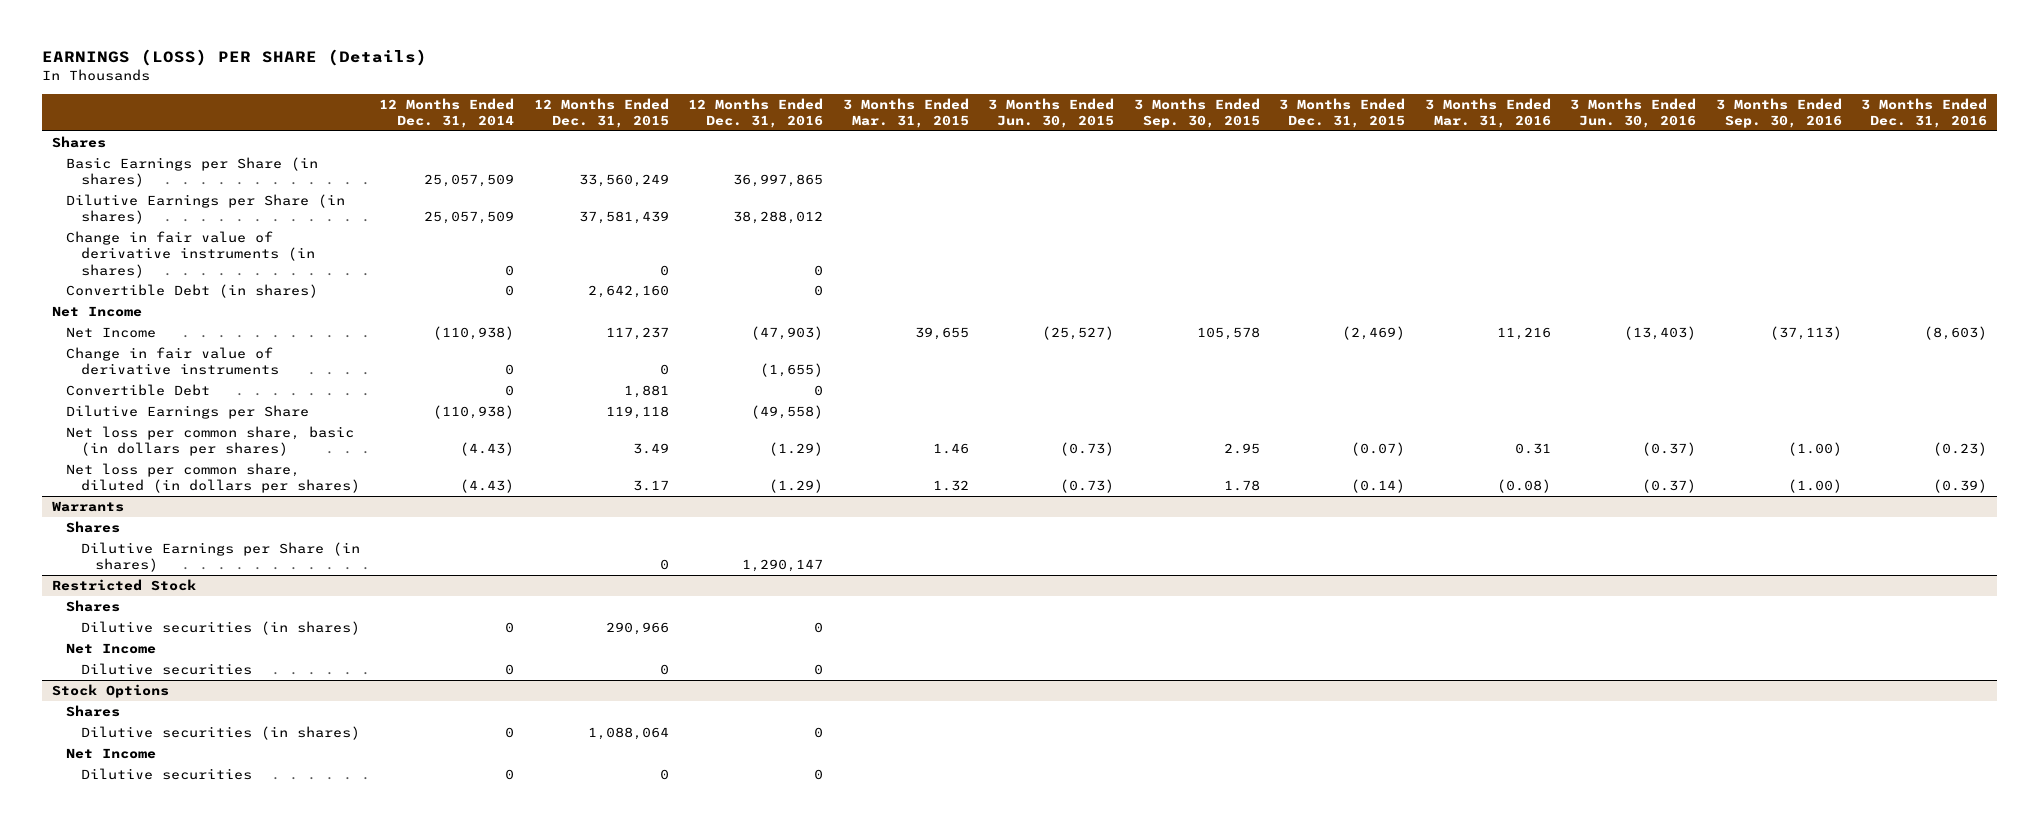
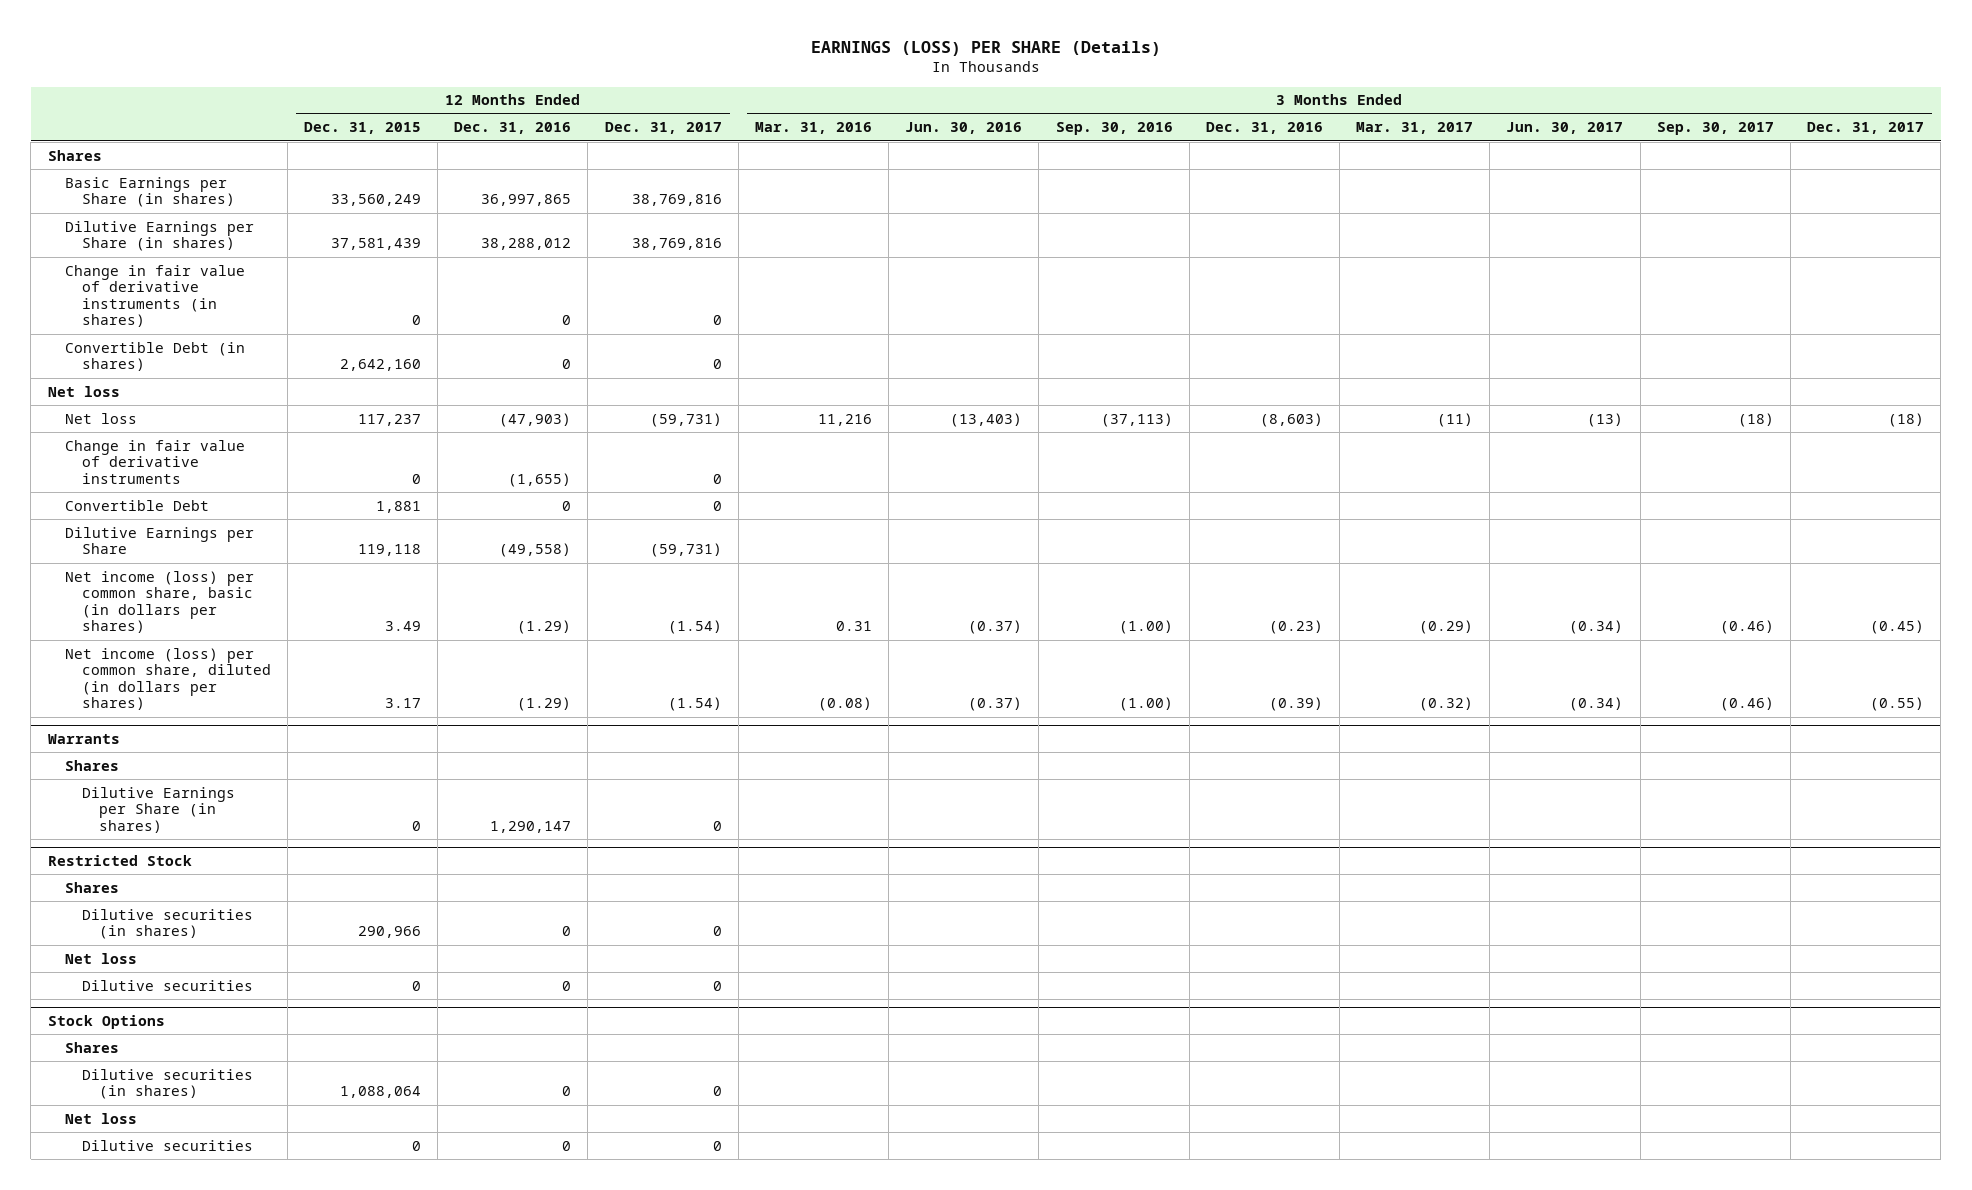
[379,97,515,128] 12 Months Ended Dec. 31, 2014 -> none
[842,97,969,128] 3 Months Ended Mar. 31, 2015 -> none
[988,97,1115,128] 3 Months Ended Jun. 30, 2015 -> none
[1133,97,1260,128] 3 Months Ended Sep. 30, 2015 -> none
[1279,97,1406,128] 3 Months Ended Dec. 31, 2015 -> none
none -> [604,122,722,135] Dec. 31, 2017
none -> [1356,122,1474,135] Mar. 31, 2017
none -> [1506,122,1624,135] Jun. 30, 2017
none -> [1656,122,1774,136] Sep. 30, 2017
none -> [1807,122,1925,135] Dec. 31, 2017
[51,306,142,318] Net Income -> [47,385,120,397] Net loss
[66,327,157,339] Net Income -> [64,412,137,424] Net loss
[66,426,355,457] Net loss per common share, basic (in dollars per shares) -> [64,570,254,634] Net income (loss) per common share, basic (in dollars per shares)
[66,463,360,494] Net loss per common share, diluted (in dollars per shares) -> [64,647,271,711] Net income (loss) per common share, diluted (in dollars per shares)
[66,643,157,655] Net Income -> [64,952,137,964] Net loss
[66,748,157,760] Net Income -> [64,1112,137,1124] Net loss

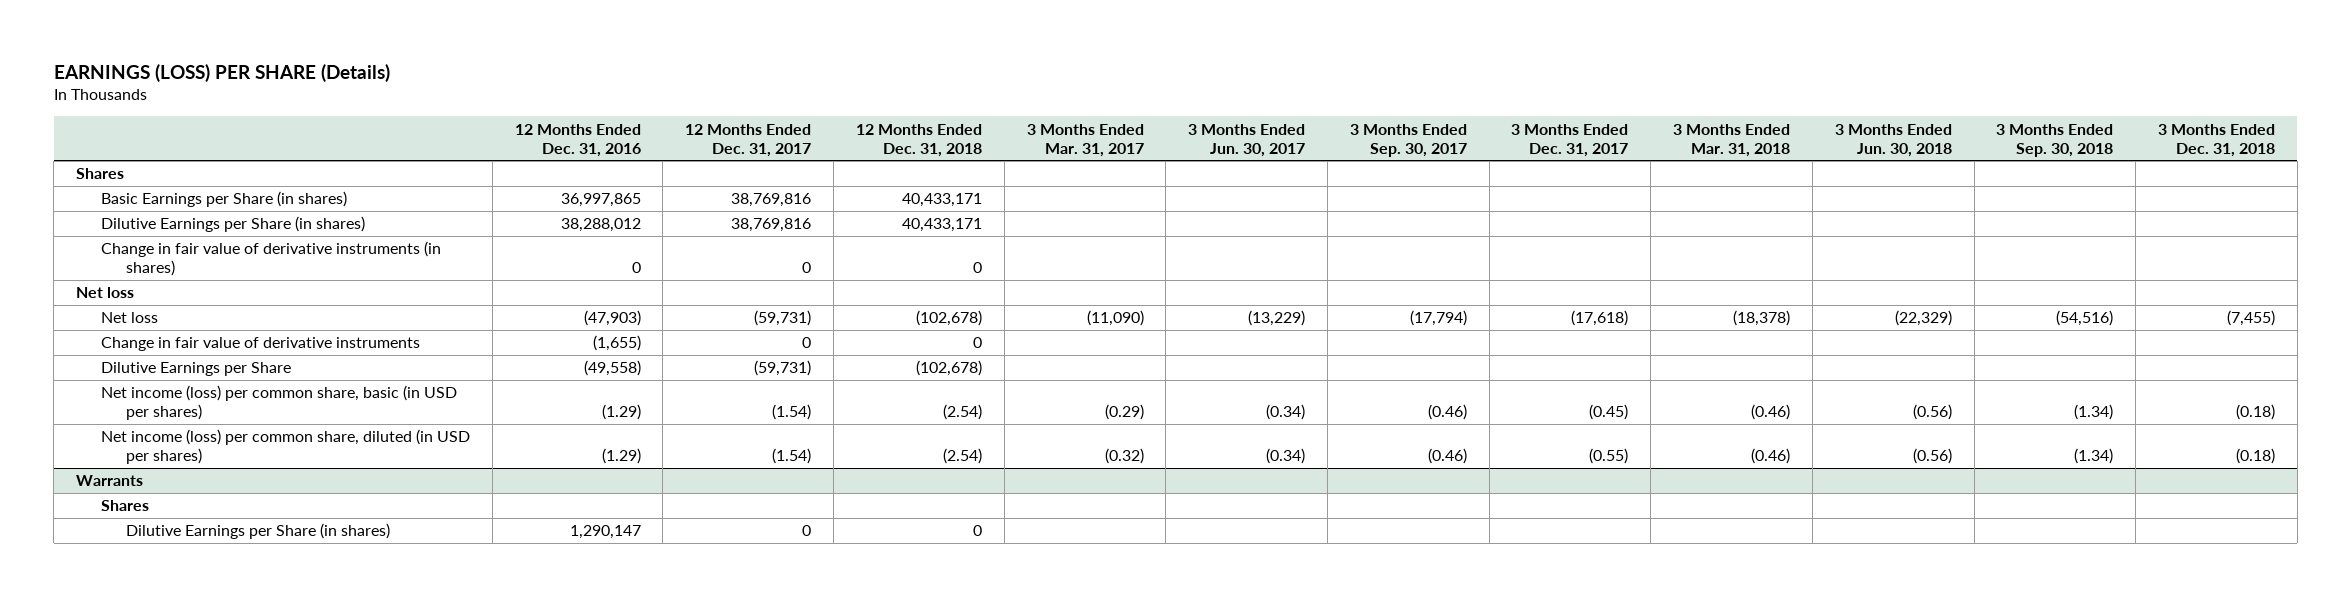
[303,122,421,135] Dec. 31, 2015 -> none
[754,122,872,135] Mar. 31, 2016 -> none
[905,122,1023,135] Jun. 30, 2016 -> none
[1055,122,1173,136] Sep. 30, 2016 -> none
[1205,122,1323,135] Dec. 31, 2016 -> none
none -> [855,123,982,157] 12 Months Ended Dec. 31, 2018
none -> [1673,123,1791,157] 3 Months Ended Mar. 31, 2018
none -> [1834,123,1952,157] 3 Months Ended Jun. 30, 2018
none -> [1996,123,2114,157] 3 Months Ended Sep. 30, 2018
none -> [2158,123,2276,157] 3 Months Ended Dec. 31, 2018
[64,341,245,372] Convertible Debt (in shares) -> none
[1437,412,1474,427] (11) -> [1086,310,1144,327] (11,090)
[1587,412,1624,427] (13) -> [1248,310,1306,327] (13,229)
[1737,412,1774,427] (18) -> [1409,310,1467,327] (17,794)
[1888,412,1925,427] (18) -> [1571,310,1629,327] (17,618)
[64,499,209,511] Convertible Debt -> none
[64,570,254,634] Net income (loss) per common share, basic (in dollars per shares) -> [100,385,457,421] Net income (loss) per common share, basic (in USD per shares)
[64,647,271,711] Net income (loss) per common share, diluted (in dollars per shares) -> [100,429,470,465] Net income (loss) per common share, diluted (in USD per shares)
[47,854,192,866] Restricted Stock -> none
[64,881,119,893] Shares -> none
[81,908,253,940] Dilutive securities (in shares) -> none
[64,952,137,964] Net loss -> none
[81,979,253,991] Dilutive securities -> none
[47,1014,165,1029] Stock Options -> none
[64,1041,119,1053] Shares -> none
[81,1068,253,1100] Dilutive securities (in shares) -> none
[64,1112,137,1124] Net loss -> none
[81,1139,253,1151] Dilutive securities -> none

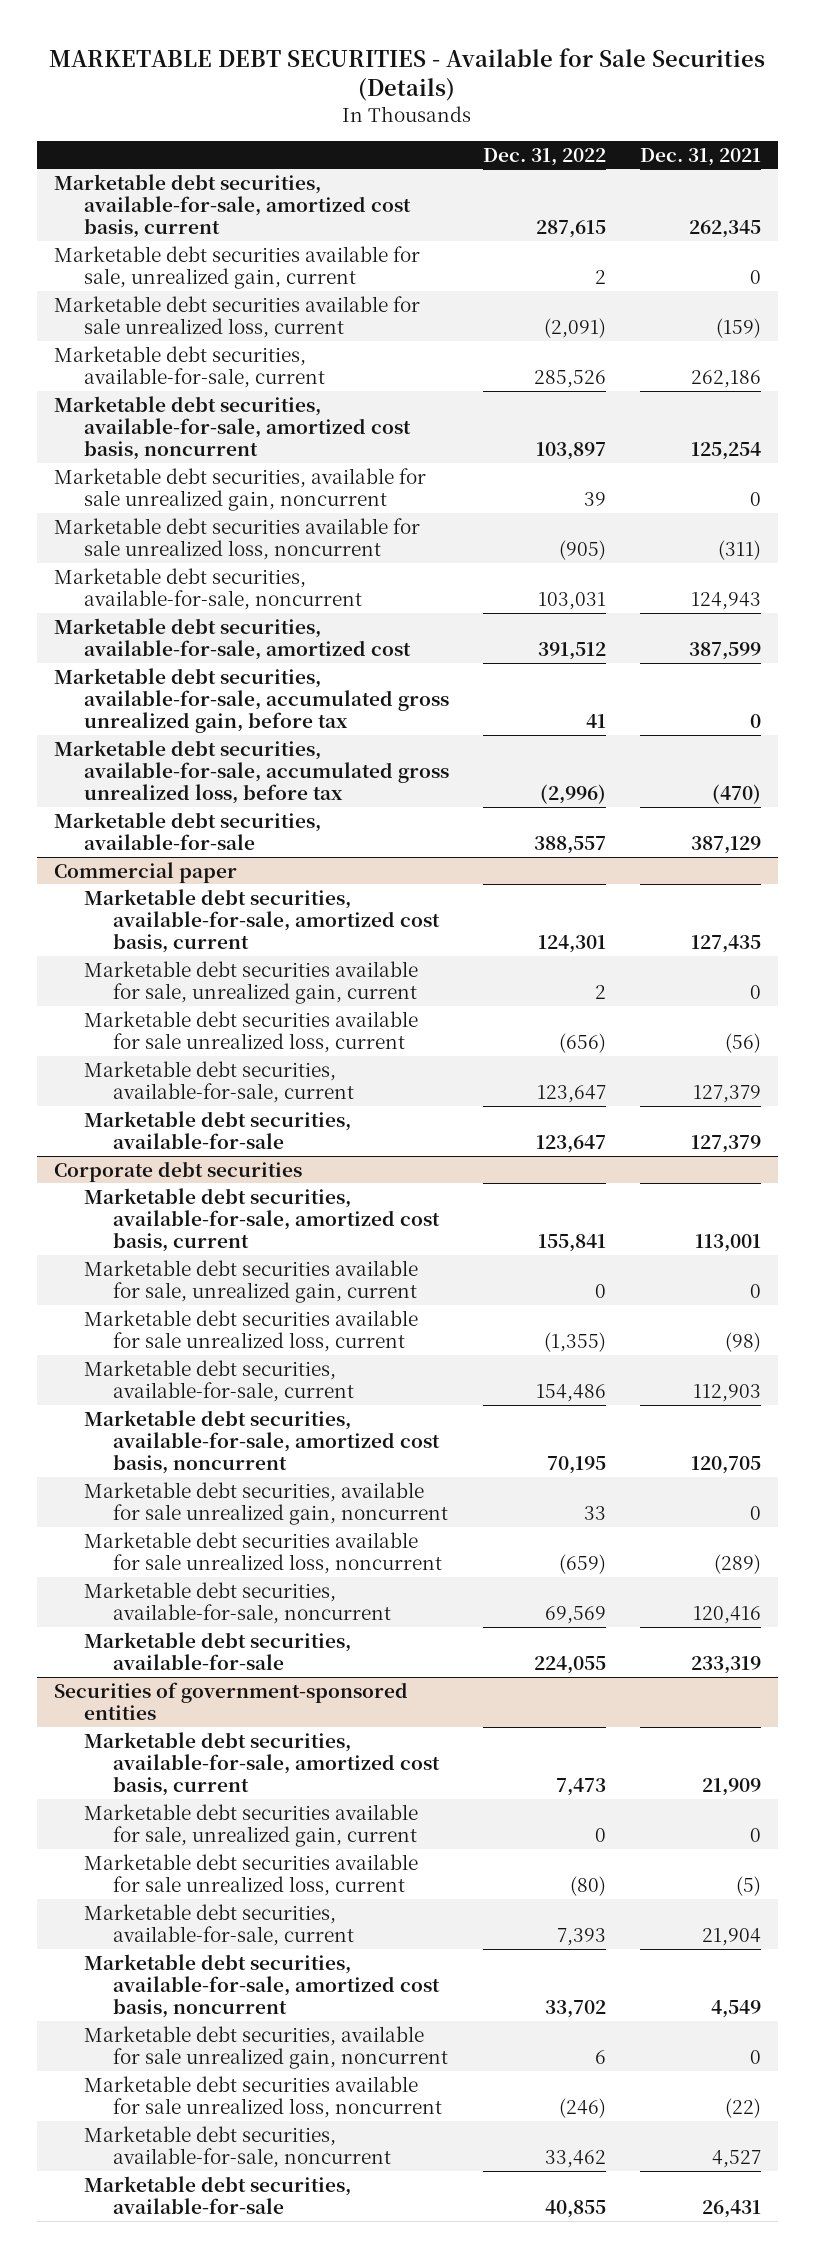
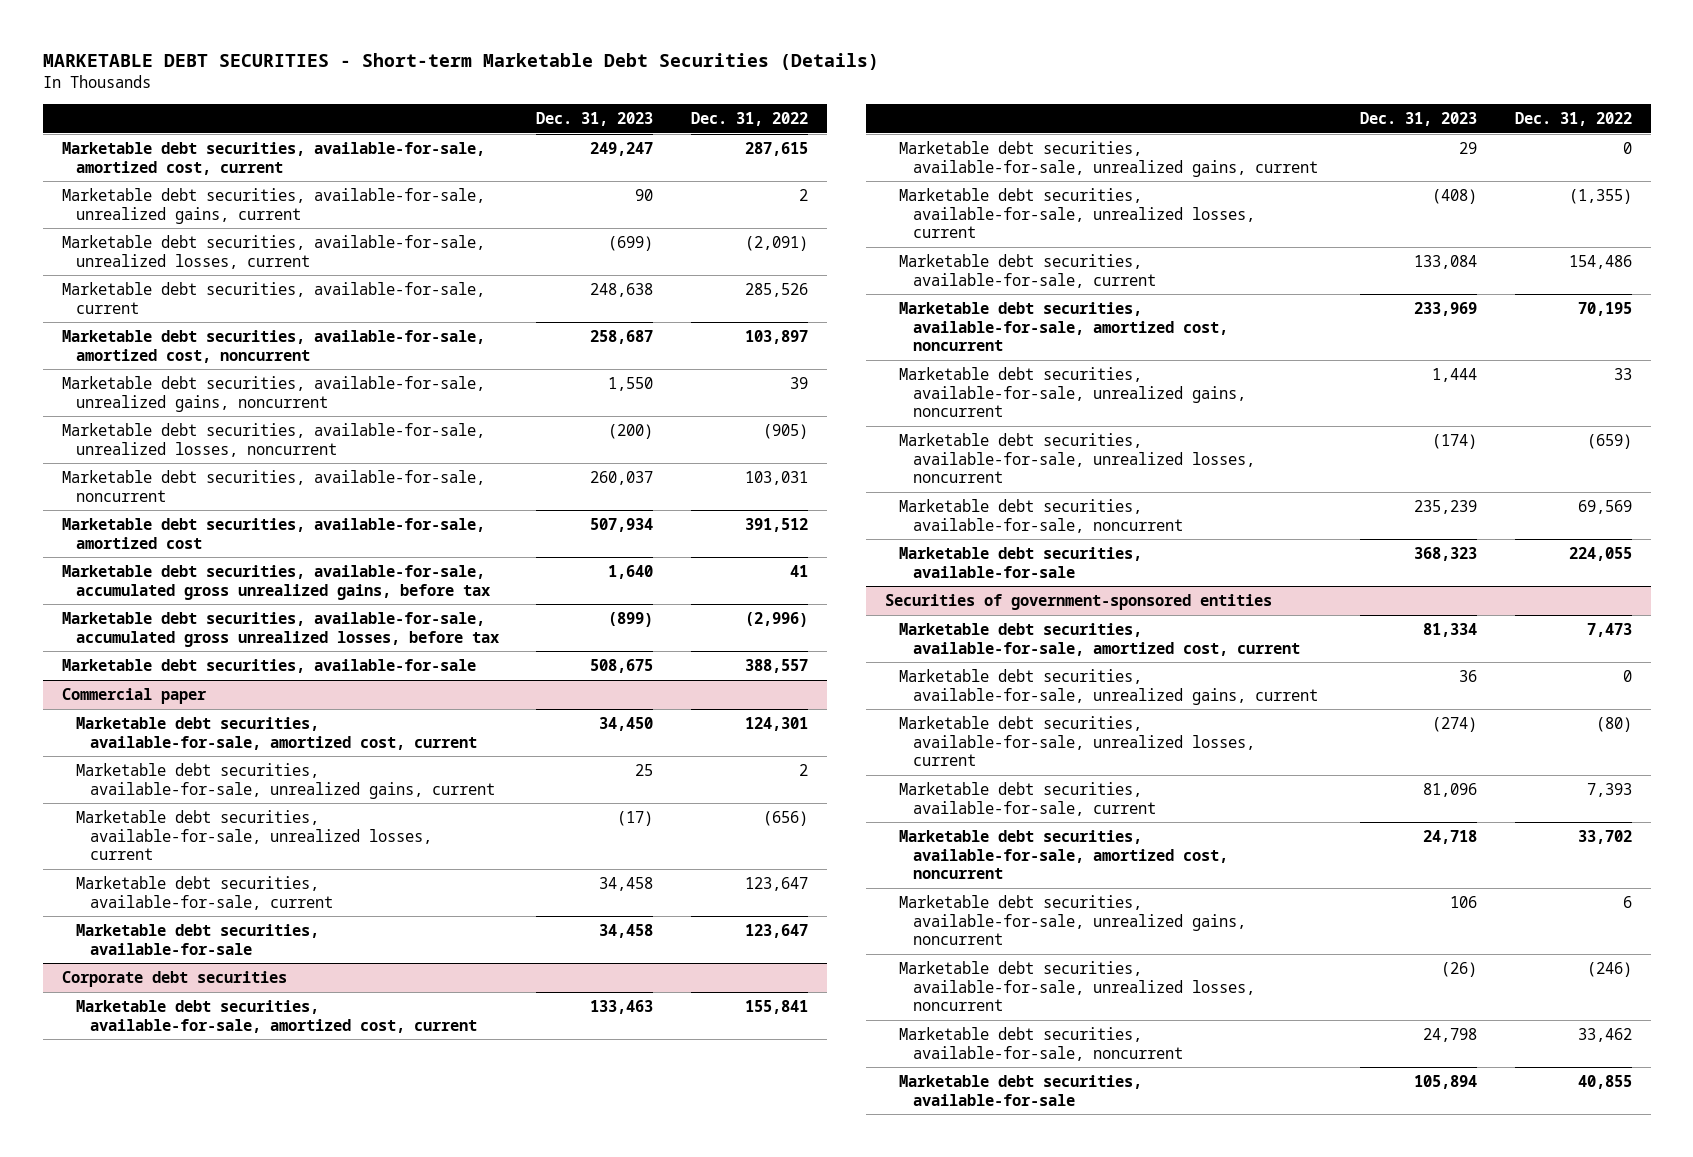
[49,47,766,102] MARKETABLE DEBT SECURITIES - Available for Sale Securities (Details) -> [42,53,879,71] MARKETABLE DEBT SECURITIES - Short-term Marketable Debt Securities (Details)
[639,147,761,166] Dec. 31, 2021 -> none
none -> [536,111,654,126] Dec. 31, 2023
[53,173,411,238] Marketable debt securities, available-for-sale, amortized cost basis, current -> [61,142,485,175] Marketable debt securities, available-for-sale, amortized cost, current
[53,245,420,289] Marketable debt securities available for sale, unrealized gain, current -> [61,188,485,224] Marketable debt securities, available-for-sale, unrealized gains, current
[53,295,420,338] Marketable debt securities available for sale unrealized loss, current -> [61,235,485,269] Marketable debt securities, available-for-sale, unrealized losses, current
[53,395,411,460] Marketable debt securities, available-for-sale, amortized cost basis, noncurrent -> [61,330,485,363] Marketable debt securities, available-for-sale, amortized cost, noncurrent
[53,467,426,511] Marketable debt securities, available for sale unrealized gain, noncurrent -> [61,376,485,412] Marketable debt securities, available-for-sale, unrealized gains, noncurrent
[53,517,420,560] Marketable debt securities available for sale unrealized loss, noncurrent -> [61,423,485,457] Marketable debt securities, available-for-sale, unrealized losses, noncurrent
[53,667,449,733] Marketable debt securities, available-for-sale, accumulated gross unrealized gain, before tax -> [61,565,490,600] Marketable debt securities, available-for-sale, accumulated gross unrealized gains, before tax
[53,739,449,804] Marketable debt securities, available-for-sale, accumulated gross unrealized loss, before tax -> [61,612,499,647] Marketable debt securities, available-for-sale, accumulated gross unrealized losses, before tax
[83,888,441,953] Marketable debt securities, available-for-sale, amortized cost basis, current -> [75,717,477,750] Marketable debt securities, available-for-sale, amortized cost, current
[83,960,418,1004] Marketable debt securities available for sale, unrealized gain, current -> [75,763,495,799] Marketable debt securities, available-for-sale, unrealized gains, current
[83,1010,418,1053] Marketable debt securities available for sale unrealized loss, current -> [75,810,432,860] Marketable debt securities, available-for-sale, unrealized losses, current
[83,1187,441,1252] Marketable debt securities, available-for-sale, amortized cost basis, current -> [75,1000,477,1033] Marketable debt securities, available-for-sale, amortized cost, current
[83,1259,418,1303] Marketable debt securities available for sale, unrealized gain, current -> [899,141,1319,177] Marketable debt securities, available-for-sale, unrealized gains, current
[83,1309,418,1352] Marketable debt securities available for sale unrealized loss, current -> [899,188,1256,238] Marketable debt securities, available-for-sale, unrealized losses, current
[83,1409,441,1474] Marketable debt securities, available-for-sale, amortized cost basis, noncurrent -> [899,302,1229,351] Marketable debt securities, available-for-sale, amortized cost, noncurrent
[83,1481,449,1525] Marketable debt securities, available for sale unrealized gain, noncurrent -> [899,367,1247,417] Marketable debt securities, available-for-sale, unrealized gains, noncurrent
[83,1531,443,1574] Marketable debt securities available for sale unrealized loss, noncurrent -> [899,433,1256,483] Marketable debt securities, available-for-sale, unrealized losses, noncurrent
[83,1731,441,1796] Marketable debt securities, available-for-sale, amortized cost basis, current -> [899,623,1301,656] Marketable debt securities, available-for-sale, amortized cost, current
[83,1803,418,1847] Marketable debt securities available for sale, unrealized gain, current -> [899,669,1319,705] Marketable debt securities, available-for-sale, unrealized gains, current
[83,1853,418,1896] Marketable debt securities available for sale unrealized loss, current -> [899,716,1256,766] Marketable debt securities, available-for-sale, unrealized losses, current
[83,1953,441,2018] Marketable debt securities, available-for-sale, amortized cost basis, noncurrent -> [899,830,1229,879] Marketable debt securities, available-for-sale, amortized cost, noncurrent
[83,2025,449,2069] Marketable debt securities, available for sale unrealized gain, noncurrent -> [899,895,1247,945] Marketable debt securities, available-for-sale, unrealized gains, noncurrent
[83,2075,443,2118] Marketable debt securities available for sale unrealized loss, noncurrent -> [899,961,1256,1011] Marketable debt securities, available-for-sale, unrealized losses, noncurrent

